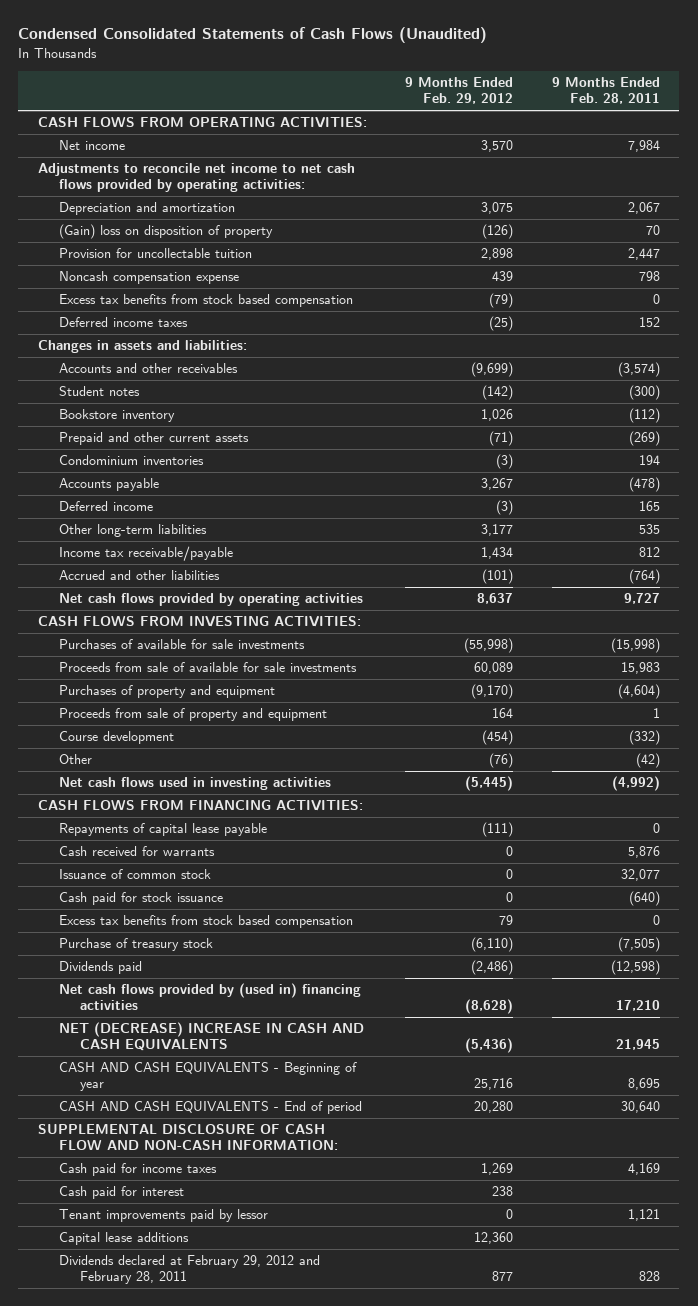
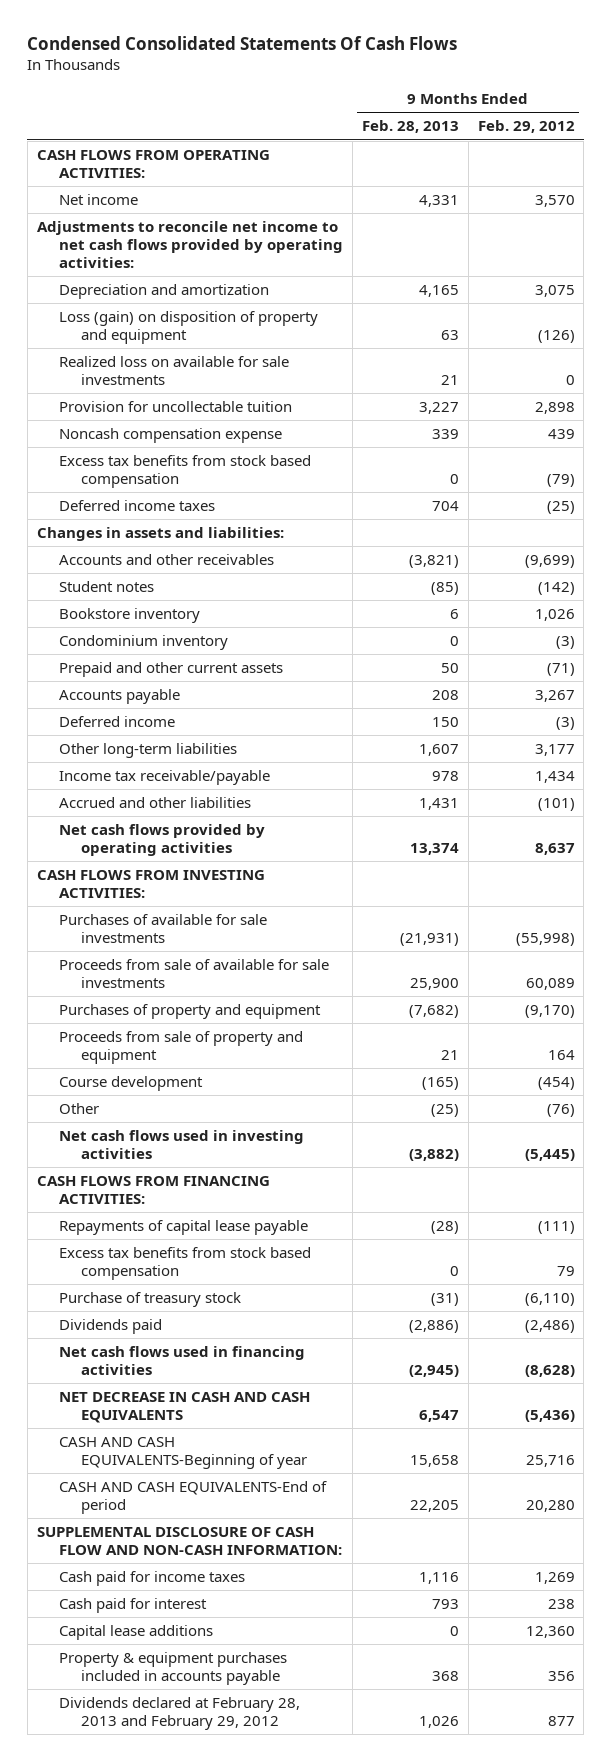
[18,27,488,44] Condensed Consolidated Statements of Cash Flows (Unaudited) -> [27,36,458,51] Condensed Consolidated Statements Of Cash Flows
[552,77,661,105] 9 Months Ended Feb. 28, 2011 -> none
none -> [361,120,459,134] Feb. 28, 2013
[58,224,273,240] (Gain) loss on disposition of property -> [58,310,318,344] Loss (gain) on disposition of property and equipment
none -> [58,355,289,385] Realized loss on available for sale investments
none -> [58,634,228,650] Condominium inventory
[58,455,204,466] Condominium inventories -> none
[58,846,215,857] Cash received for warrants -> none
[58,869,211,880] Issuance of common stock -> none
[58,892,223,906] Cash paid for stock issuance -> none
[58,983,361,1011] Net cash flows provided by (used in) financing activities -> [58,1345,305,1375] Net cash flows used in financing activities
[58,1022,364,1052] NET (DECREASE) INCREASE IN CASH AND CASH EQUIVALENTS -> [58,1391,310,1423] NET DECREASE IN CASH AND CASH EQUIVALENTS
[58,1062,357,1092] CASH AND CASH EQUIVALENTS - Beginning of year -> [58,1436,308,1469] CASH AND CASH EQUIVALENTS-Beginning of year
[58,1101,362,1115] CASH AND CASH EQUIVALENTS - End of period -> [58,1480,327,1514] CASH AND CASH EQUIVALENTS-End of period
[58,1209,268,1223] Tenant improvements paid by lessor -> none
none -> [58,1651,287,1685] Property & equipment purchases included in accounts payable
[58,1255,320,1285] Dividends declared at February 29, 2012 and February 28, 2011 -> [58,1696,300,1730] Dividends declared at February 28, 2013 and February 29, 2012

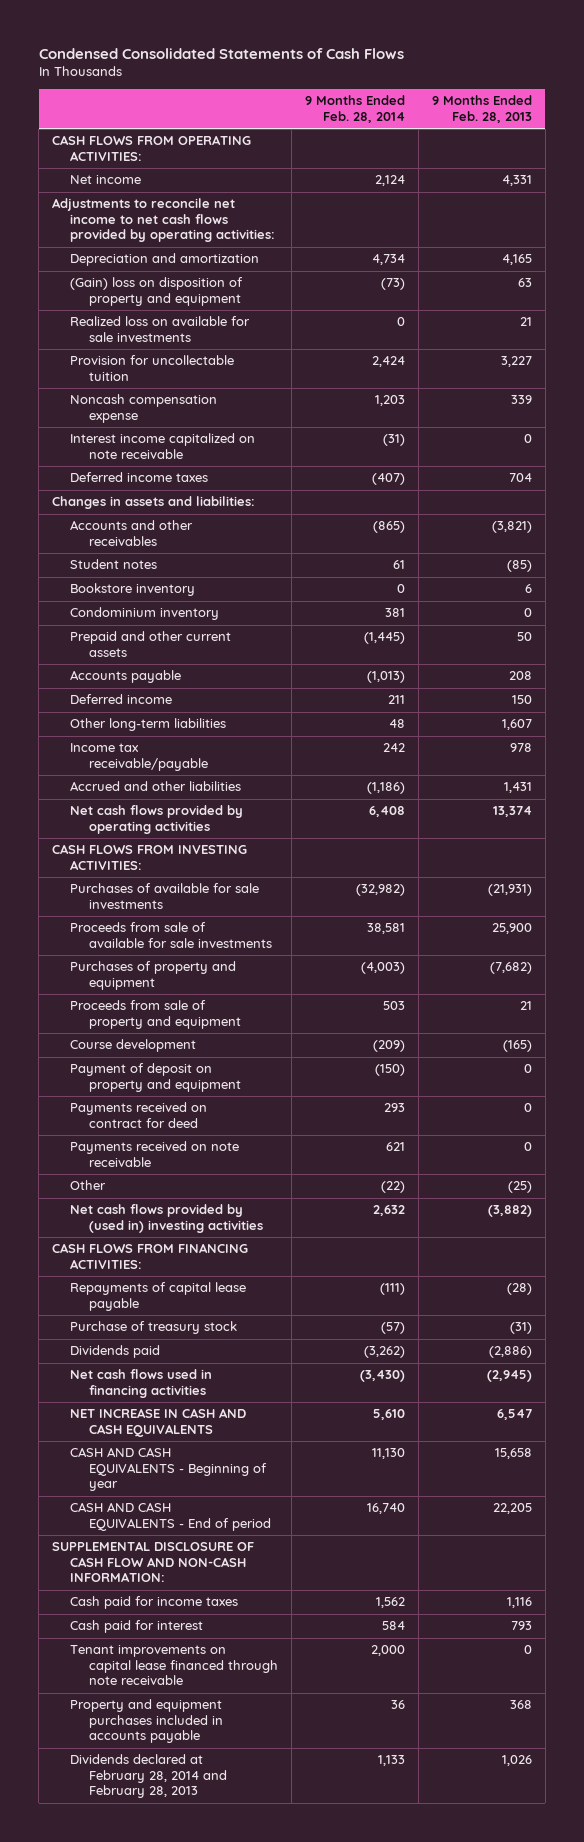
[27,36,458,51] Condensed Consolidated Statements Of Cash Flows -> [38,47,404,59] Condensed Consolidated Statements of Cash Flows
[477,120,575,134] Feb. 29, 2012 -> none
none -> [304,95,405,123] 9 Months Ended Feb. 28, 2014
[58,310,318,344] Loss (gain) on disposition of property and equipment -> [70,277,244,306] (Gain) loss on disposition of property and equipment
[58,454,311,488] Excess tax benefits from stock based compensation -> none
none -> [70,433,256,459] Interest income capitalized on note receivable
none -> [70,1063,241,1092] Payment of deposit on property and equipment
none -> [70,1102,208,1128] Payments received on contract for deed
none -> [70,1141,240,1167] Payments received on note receivable
[58,1129,304,1159] Net cash flows used in investing activities -> [70,1204,263,1233] Net cash flows provided by (used in) investing activities
[58,1246,311,1280] Excess tax benefits from stock based compensation -> none
[58,1391,310,1423] NET DECREASE IN CASH AND CASH EQUIVALENTS -> [70,1408,247,1437] NET INCREASE IN CASH AND CASH EQUIVALENTS
[58,1436,308,1469] CASH AND CASH EQUIVALENTS-Beginning of year -> [70,1447,267,1492] CASH AND CASH EQUIVALENTS - Beginning of year
[58,1480,327,1514] CASH AND CASH EQUIVALENTS-End of period -> [70,1502,271,1531] CASH AND CASH EQUIVALENTS - End of period
[58,1624,213,1640] Capital lease additions -> [70,1645,278,1686] Tenant improvements on capital lease financed through note receivable
[58,1651,287,1685] Property & equipment purchases included in accounts payable -> [70,1699,223,1744] Property and equipment purchases included in accounts payable
[58,1696,300,1730] Dividends declared at February 28, 2013 and February 29, 2012 -> [70,1754,227,1799] Dividends declared at February 28, 2014 and February 28, 2013

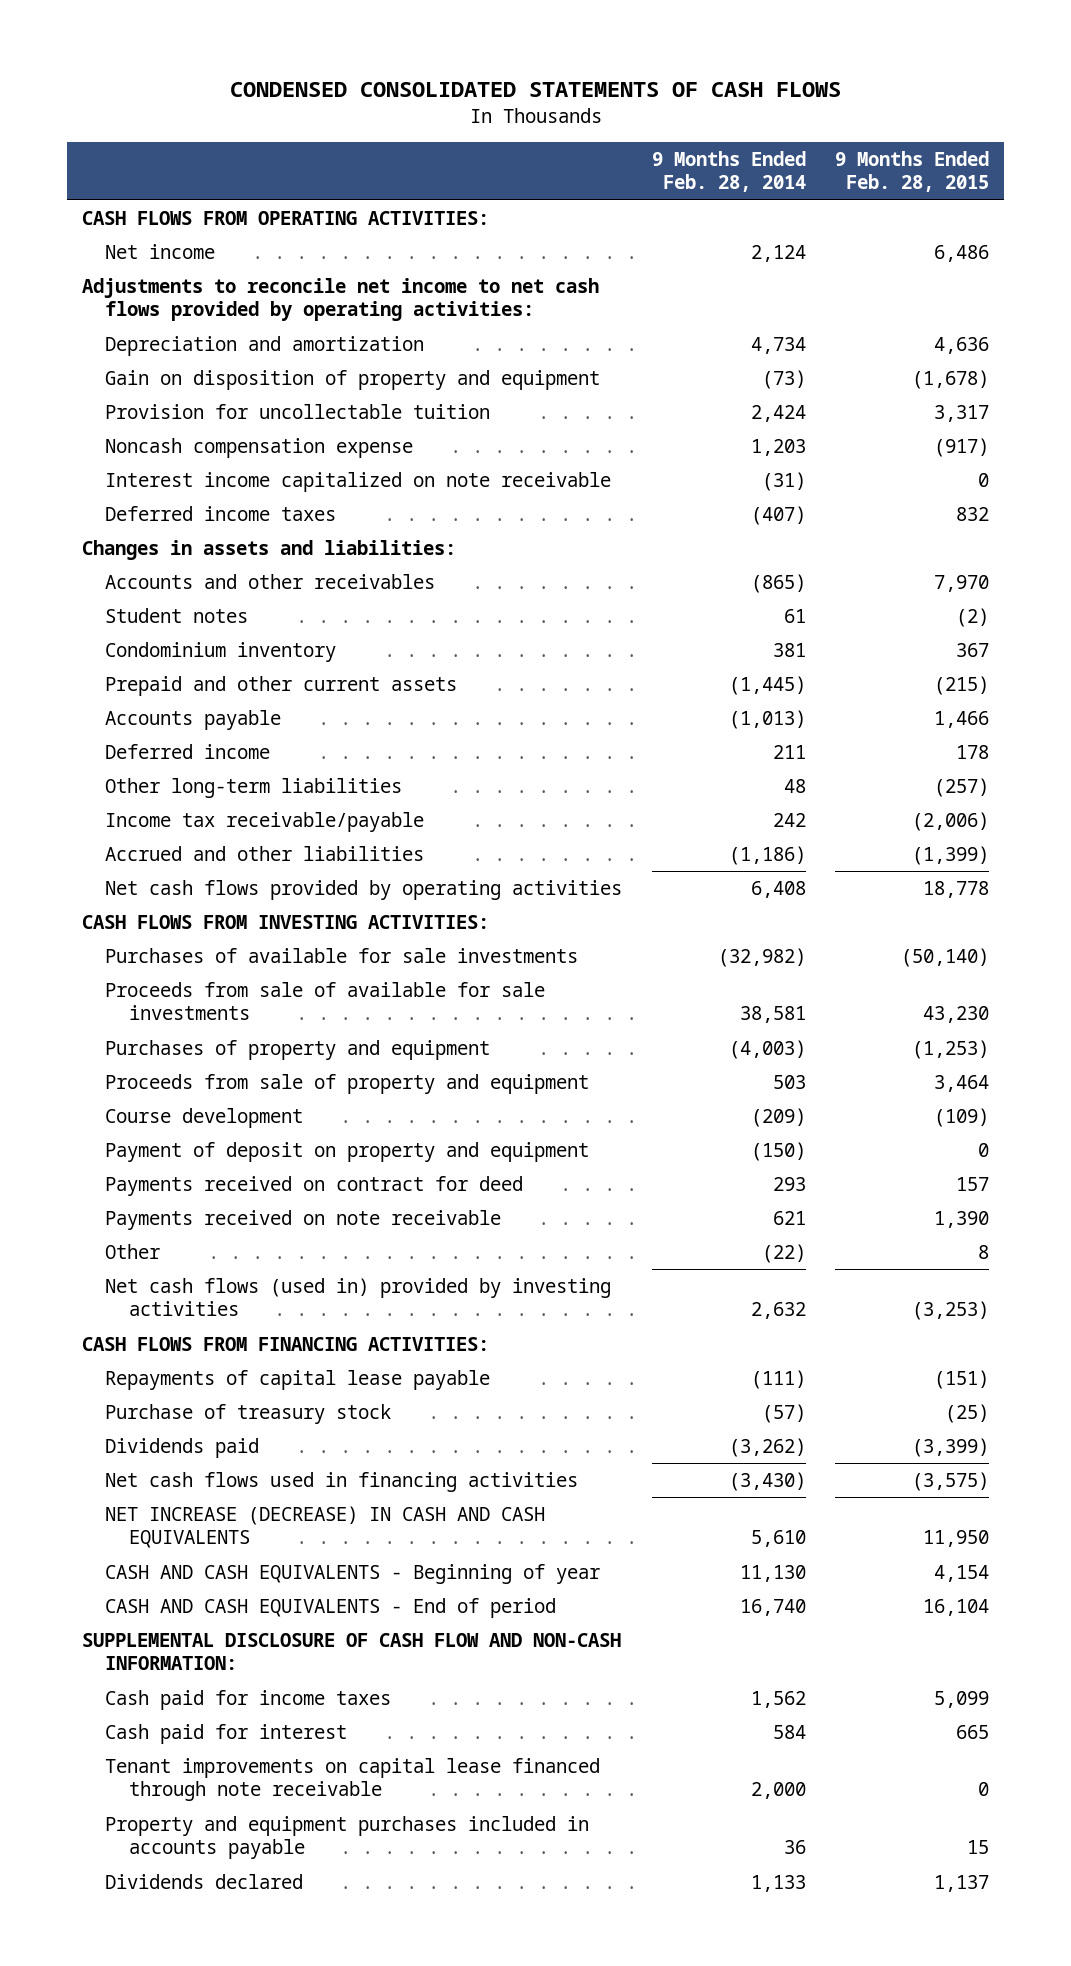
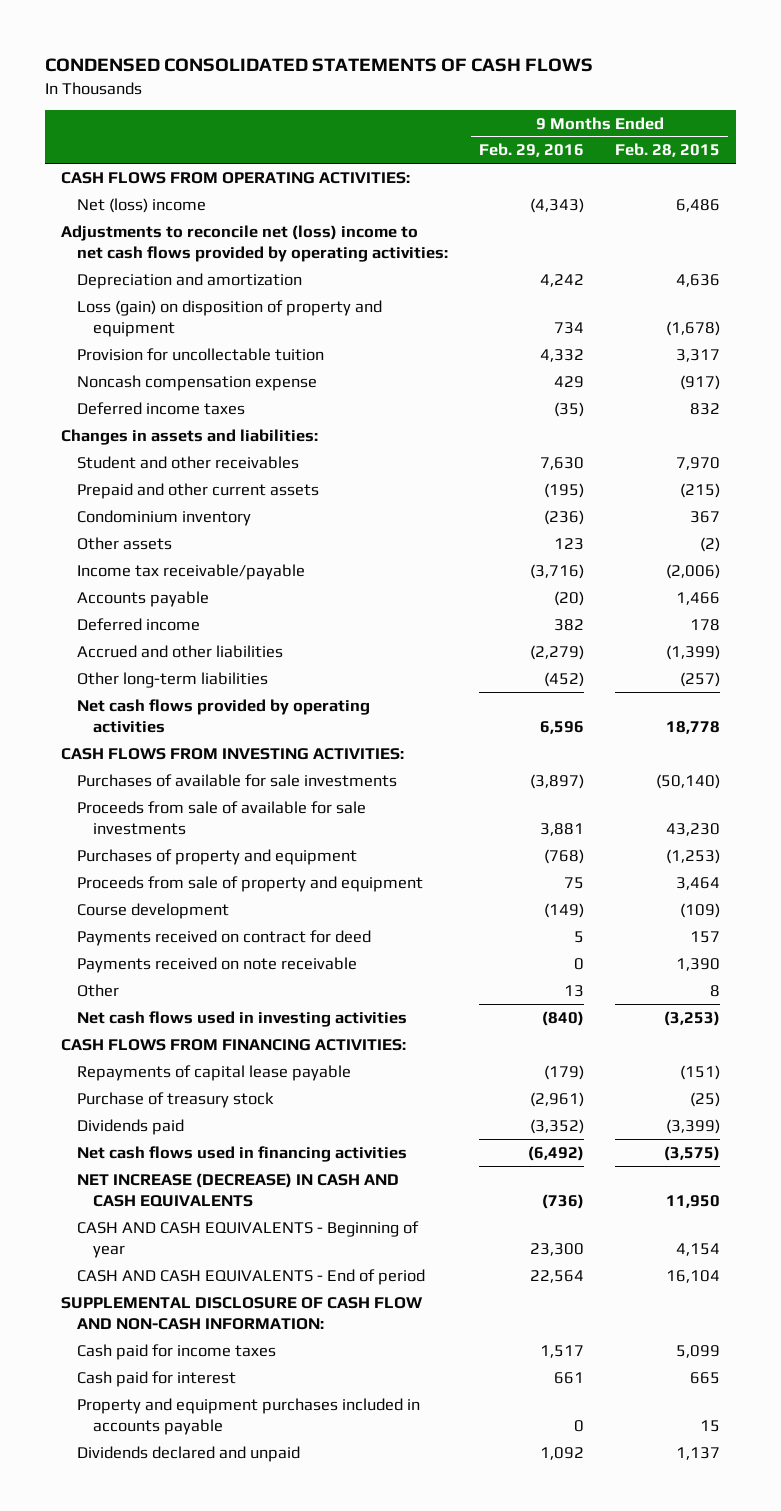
[651,151,806,193] 9 Months Ended Feb. 28, 2014 -> none
none -> [479,143,585,158] Feb. 29, 2016
[105,244,216,260] Net income -> [77,197,207,213] Net (loss) income
[81,278,599,322] Adjustments to reconcile net income to net cash flows provided by operating activities: -> [60,224,449,262] Adjustments to reconcile net (loss) income to net cash flows provided by operating activities:
[105,370,601,391] Gain on disposition of property and equipment -> [77,299,383,337] Loss (gain) on disposition of property and equipment
[105,472,612,493] Interest income capitalized on note receivable -> none
[105,608,249,624] Student notes -> none
[105,574,436,590] Accounts and other receivables -> [77,455,300,469] Student and other receivables
[105,642,337,663] Condominium inventory -> [77,509,252,526] Condominium inventory
none -> [77,536,173,550] Other assets
[105,812,425,833] Income tax receivable/payable -> [77,563,306,580] Income tax receivable/payable
[105,778,403,799] Other long-term liabilities -> [77,671,269,688] Other long-term liabilities
[105,1142,590,1163] Payment of deposit on property and equipment -> none
[105,1278,612,1317] Net cash flows (used in) provided by investing activities -> [77,1010,408,1027] Net cash flows used in investing activities
[105,1758,601,1802] Tenant improvements on capital lease financed through note receivable -> none
[105,1874,304,1890] Dividends declared -> [77,1445,301,1462] Dividends declared and unpaid

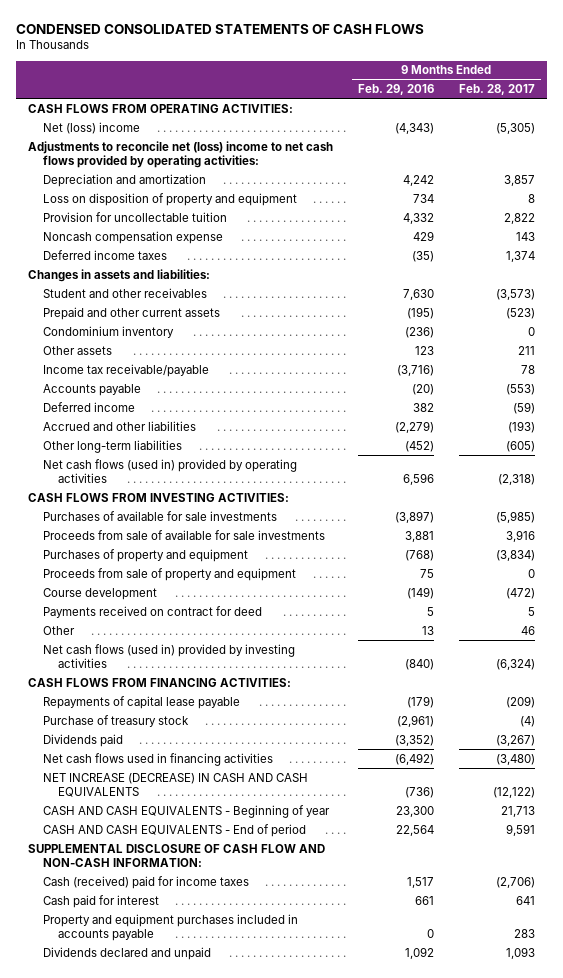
[615,143,721,158] Feb. 28, 2015 -> none
none -> [458,83,535,95] Feb. 28, 2017
[77,299,383,337] Loss (gain) on disposition of property and equipment -> [42,192,297,206] Loss on disposition of property and equipment
[77,698,371,733] Net cash flows provided by operating activities -> [42,458,297,484] Net cash flows (used in) provided by operating activities
[77,956,358,973] Payments received on note receivable -> none
[77,1010,408,1027] Net cash flows used in investing activities -> [42,643,295,669] Net cash flows (used in) provided by investing activities
[77,1343,277,1360] Cash paid for income taxes -> [42,875,249,889] Cash (received) paid for income taxes

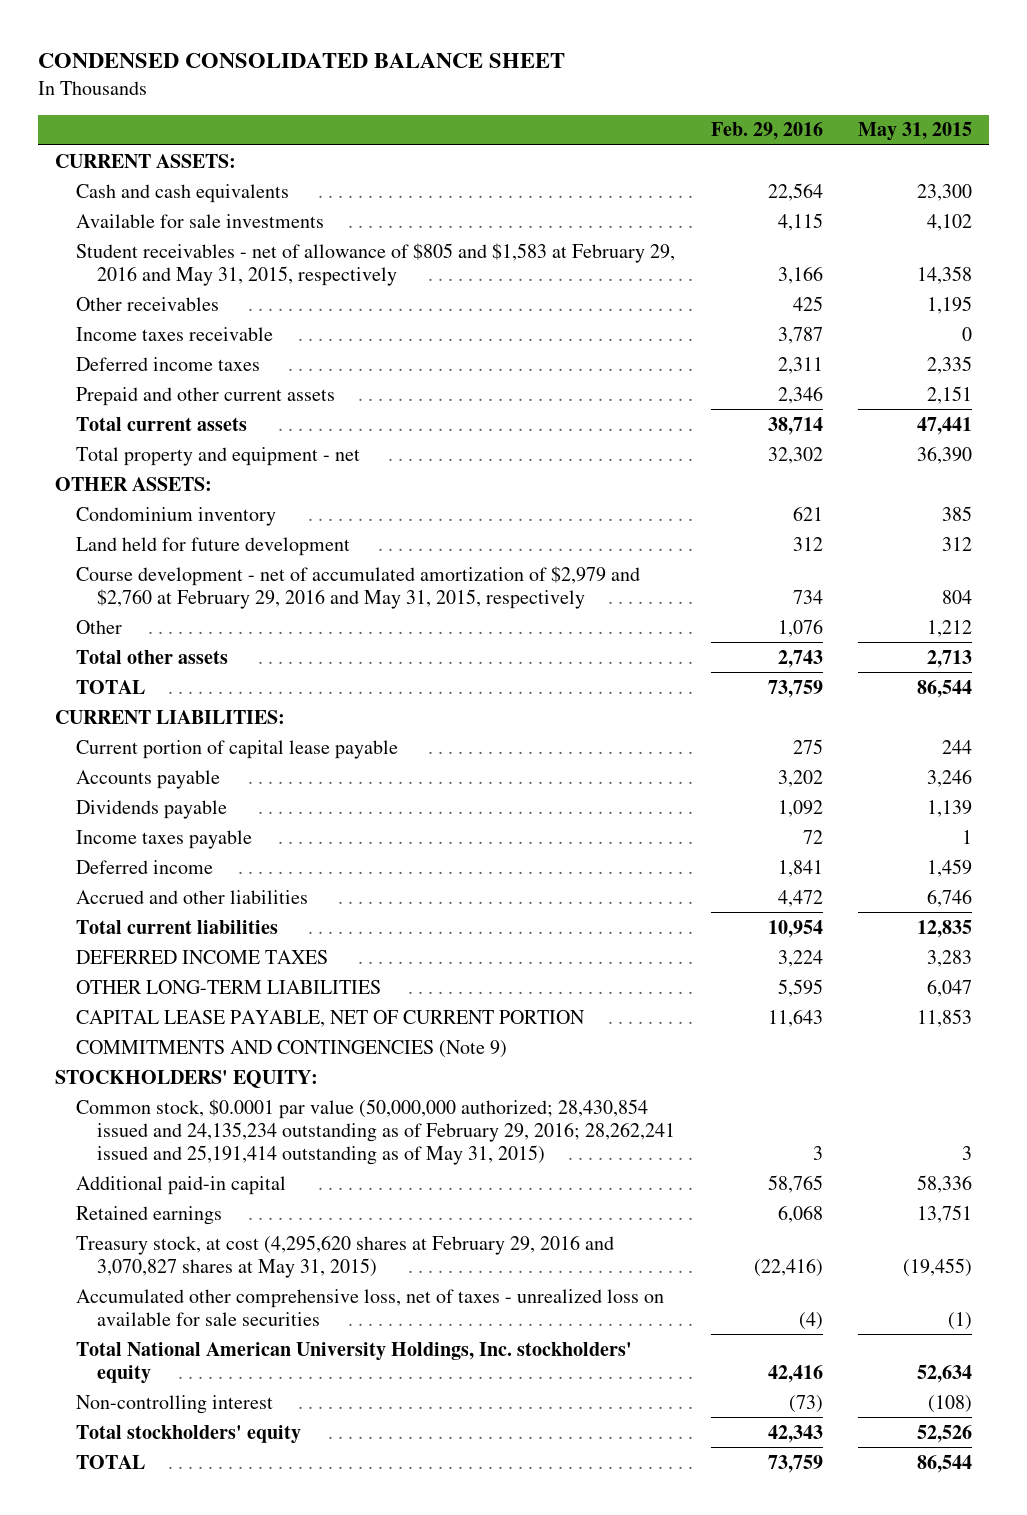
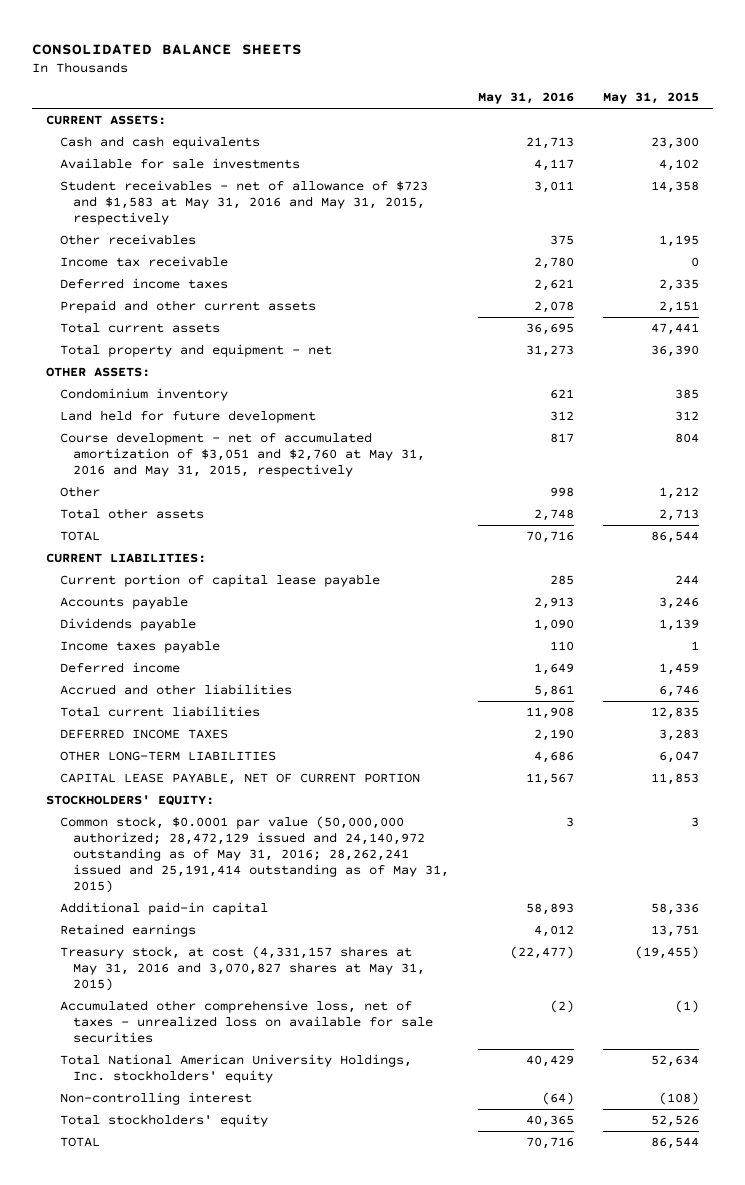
[37,53,565,69] CONDENSED CONSOLIDATED BALANCE SHEET -> [31,43,302,55] CONSOLIDATED BALANCE SHEETS
[710,122,823,141] Feb. 29, 2016 -> none
none -> [477,92,574,105] May 31, 2016
[76,242,676,286] Student receivables - net of allowance of $805 and $1,583 at February 29, 2016 and May 31, 2015, respectively -> [59,179,428,226] Student receivables - net of allowance of $723 and $1,583 at May 31, 2016 and May 31, 2015, respectively
[76,326,274,341] Income taxes receivable -> [59,255,228,267] Income tax receivable
[76,565,641,609] Course development - net of accumulated amortization of $2,979 and $2,760 at February 29, 2016 and May 31, 2015, respectively -> [59,431,426,478] Course development - net of accumulated amortization of $3,051 and $2,760 at May 31, 2016 and May 31, 2015, respectively
[76,1039,508,1058] COMMITMENTS AND CONTINGENCIES (Note 9) -> none
[76,1098,676,1165] Common stock, $0.0001 par value (50,000,000 authorized; 28,430,854 issued and 24,135,234 outstanding as of February 29, 2016; 28,262,241 issued and 25,191,414 outstanding as of May 31, 2015) -> [59,815,450,894] Common stock, $0.0001 par value (50,000,000 authorized; 28,472,129 issued and 24,140,972 outstanding as of May 31, 2016; 28,262,241 issued and 25,191,414 outstanding as of May 31, 2015)
[76,1234,615,1278] Treasury stock, at cost (4,295,620 shares at February 29, 2016 and 3,070,827 shares at May 31, 2015) -> [59,945,426,992] Treasury stock, at cost (4,331,157 shares at May 31, 2016 and 3,070,827 shares at May 31, 2015)

